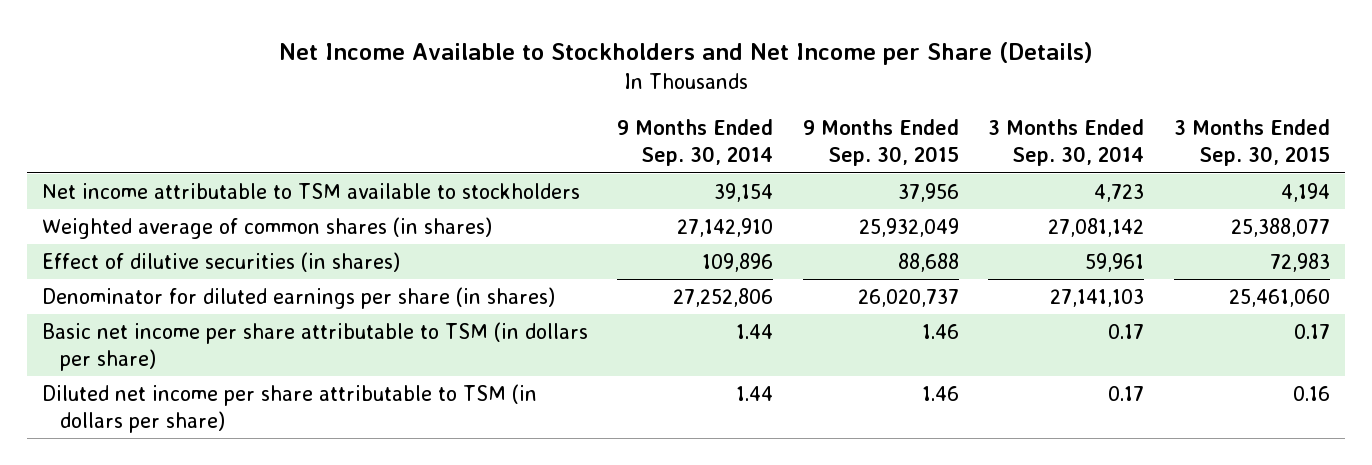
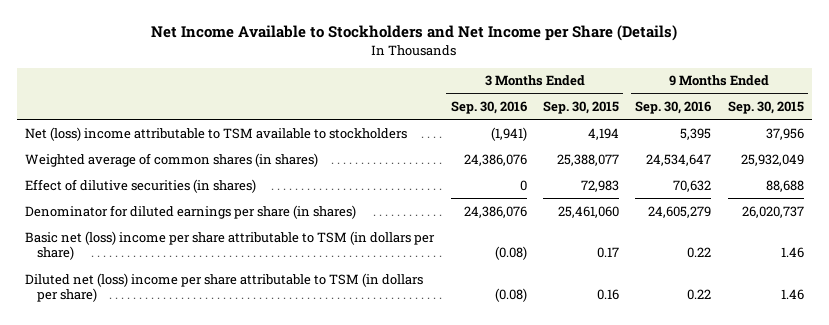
[617,119,774,167] 9 Months Ended Sep. 30, 2014 -> none
[988,119,1145,167] 3 Months Ended Sep. 30, 2014 -> none
none -> [450,100,527,114] Sep. 30, 2016
none -> [635,100,712,114] Sep. 30, 2016
[41,182,580,199] Net income attributable to TSM available to stockholders -> [25,126,408,141] Net (loss) income attributable to TSM available to stockholders
[41,321,588,371] Basic net income per share attributable to TSM (in dollars per share) -> [25,230,436,261] Basic net (loss) income per share attributable to TSM (in dollars per share)
[41,383,537,433] Diluted net income per share attributable to TSM (in dollars per share) -> [25,272,424,303] Diluted net (loss) income per share attributable to TSM (in dollars per share)

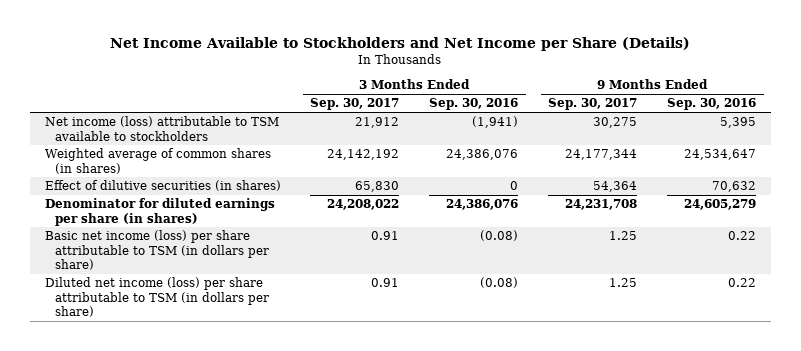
[542,100,619,114] Sep. 30, 2015 -> none
[727,100,804,114] Sep. 30, 2015 -> none
none -> [310,98,400,111] Sep. 30, 2017
none -> [548,98,638,111] Sep. 30, 2017
[25,126,408,141] Net (loss) income attributable to TSM available to stockholders -> [44,116,279,141] Net income (loss) attributable to TSM available to stockholders
[25,230,436,261] Basic net (loss) income per share attributable to TSM (in dollars per share) -> [44,230,270,271] Basic net income (loss) per share attributable to TSM (in dollars per share)
[25,272,424,303] Diluted net (loss) income per share attributable to TSM (in dollars per share) -> [44,277,270,318] Diluted net income (loss) per share attributable to TSM (in dollars per share)

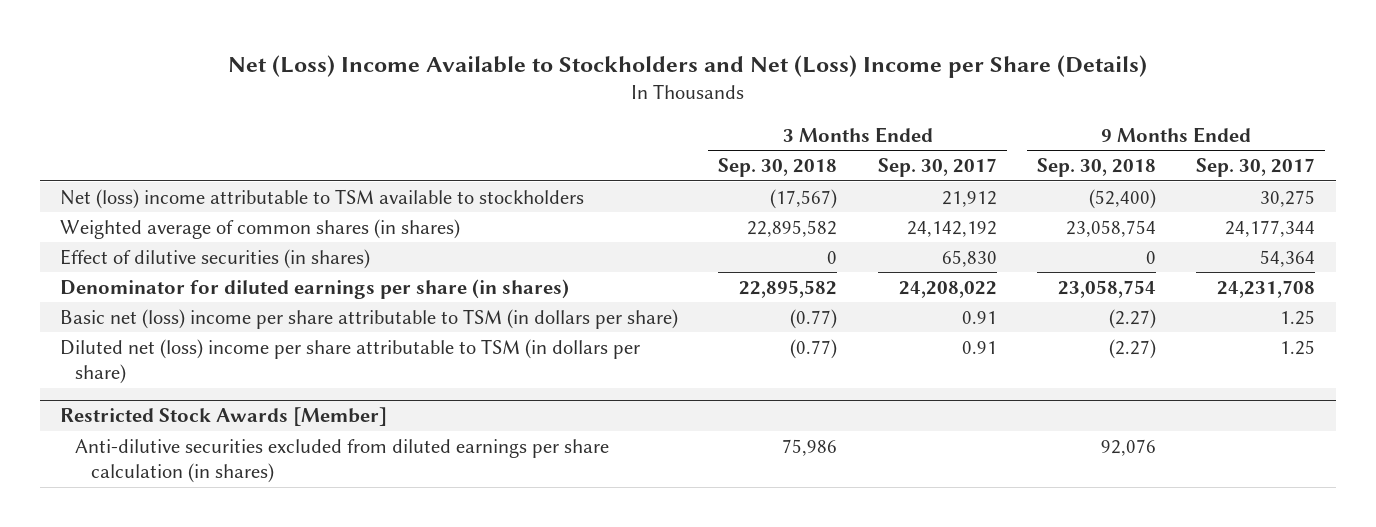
[110,37,691,52] Net Income Available to Stockholders and Net Income per Share (Details) -> [227,54,1147,78] Net (Loss) Income Available to Stockholders and Net (Loss) Income per Share (Details)
[429,98,519,111] Sep. 30, 2016 -> none
[667,98,757,111] Sep. 30, 2016 -> none
none -> [718,158,838,178] Sep. 30, 2018
none -> [1037,158,1157,178] Sep. 30, 2018
[44,116,279,141] Net income (loss) attributable to TSM available to stockholders -> [60,188,585,209] Net (loss) income attributable to TSM available to stockholders
[44,230,270,271] Basic net income (loss) per share attributable to TSM (in dollars per share) -> [60,308,679,329] Basic net (loss) income per share attributable to TSM (in dollars per share)
[44,277,270,318] Diluted net income (loss) per share attributable to TSM (in dollars per share) -> [60,338,641,385] Diluted net (loss) income per share attributable to TSM (in dollars per share)
none -> [60,407,388,427] Restricted Stock Awards [Member]
none -> [75,438,610,484] Anti-dilutive securities excluded from diluted earnings per share calculation (in shares)

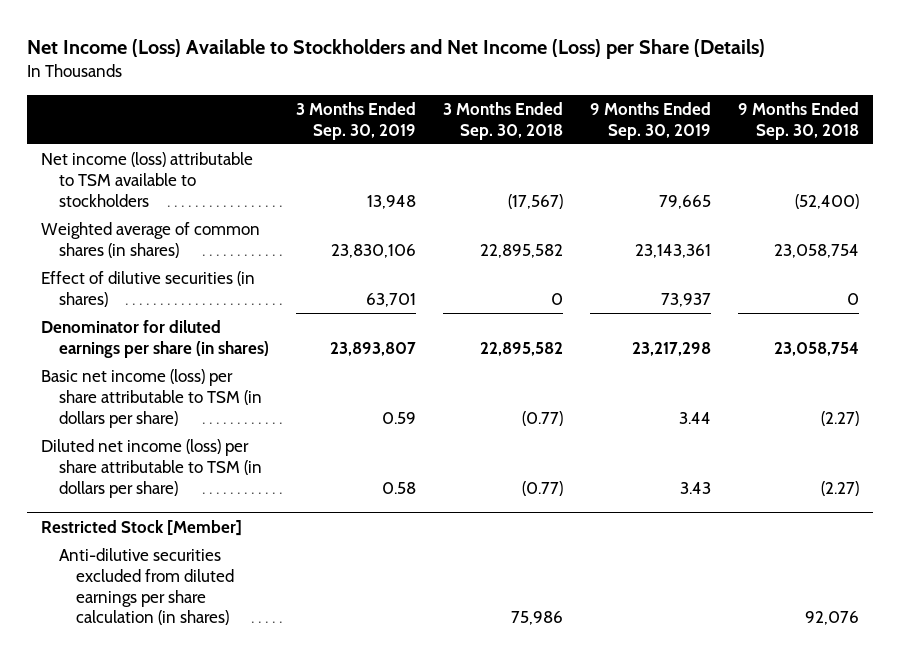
[227,54,1147,78] Net (Loss) Income Available to Stockholders and Net (Loss) Income per Share (Details) -> [27,39,766,60] Net Income (Loss) Available to Stockholders and Net Income (Loss) per Share (Details)
[877,158,997,178] Sep. 30, 2017 -> none
[1196,158,1316,178] Sep. 30, 2017 -> none
none -> [295,101,416,140] 3 Months Ended Sep. 30, 2019
none -> [589,101,711,140] 9 Months Ended Sep. 30, 2019
[60,188,585,209] Net (loss) income attributable to TSM available to stockholders -> [41,152,254,207] Net income (loss) attributable to TSM available to stockholders
[60,308,679,329] Basic net (loss) income per share attributable to TSM (in dollars per share) -> [41,369,262,428] Basic net income (loss) per share attributable to TSM (in dollars per share)
[60,338,641,385] Diluted net (loss) income per share attributable to TSM (in dollars per share) -> [41,439,262,498] Diluted net income (loss) per share attributable to TSM (in dollars per share)
[60,407,388,427] Restricted Stock Awards [Member] -> [41,519,243,536] Restricted Stock [Member]

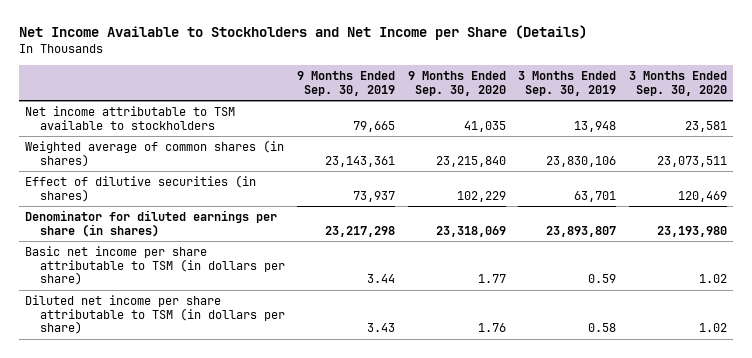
[27,39,766,60] Net Income (Loss) Available to Stockholders and Net Income (Loss) per Share (Details) -> [19,25,588,41] Net Income Available to Stockholders and Net Income per Share (Details)
[442,101,563,140] 3 Months Ended Sep. 30, 2018 -> none
[738,101,860,140] 9 Months Ended Sep. 30, 2018 -> none
none -> [407,71,506,96] 9 Months Ended Sep. 30, 2020
none -> [628,71,727,96] 3 Months Ended Sep. 30, 2020
[41,152,254,207] Net income (loss) attributable to TSM available to stockholders -> [25,106,236,130] Net income attributable to TSM available to stockholders
[41,519,243,536] Restricted Stock [Member] -> none
[58,548,235,626] Anti-dilutive securities excluded from diluted earnings per share calculation (in shares) -> none
[41,369,262,428] Basic net income (loss) per share attributable to TSM (in dollars per share) -> [25,246,285,286] Basic net income per share attributable to TSM (in dollars per share)
[41,439,262,498] Diluted net income (loss) per share attributable to TSM (in dollars per share) -> [25,295,285,335] Diluted net income per share attributable to TSM (in dollars per share)

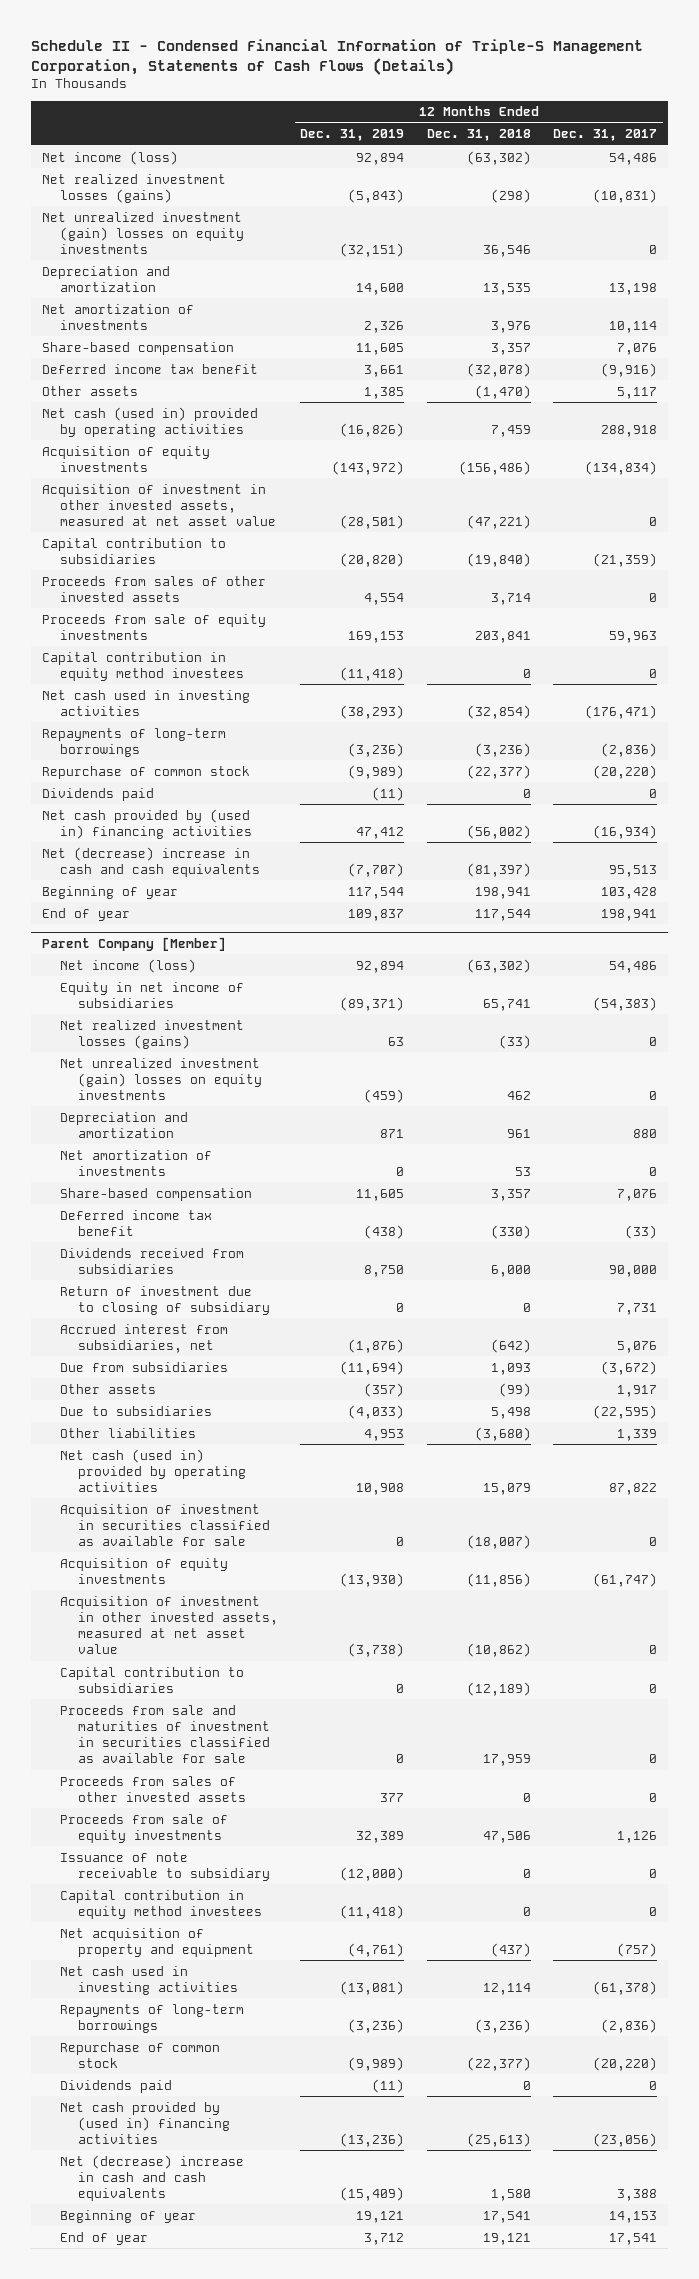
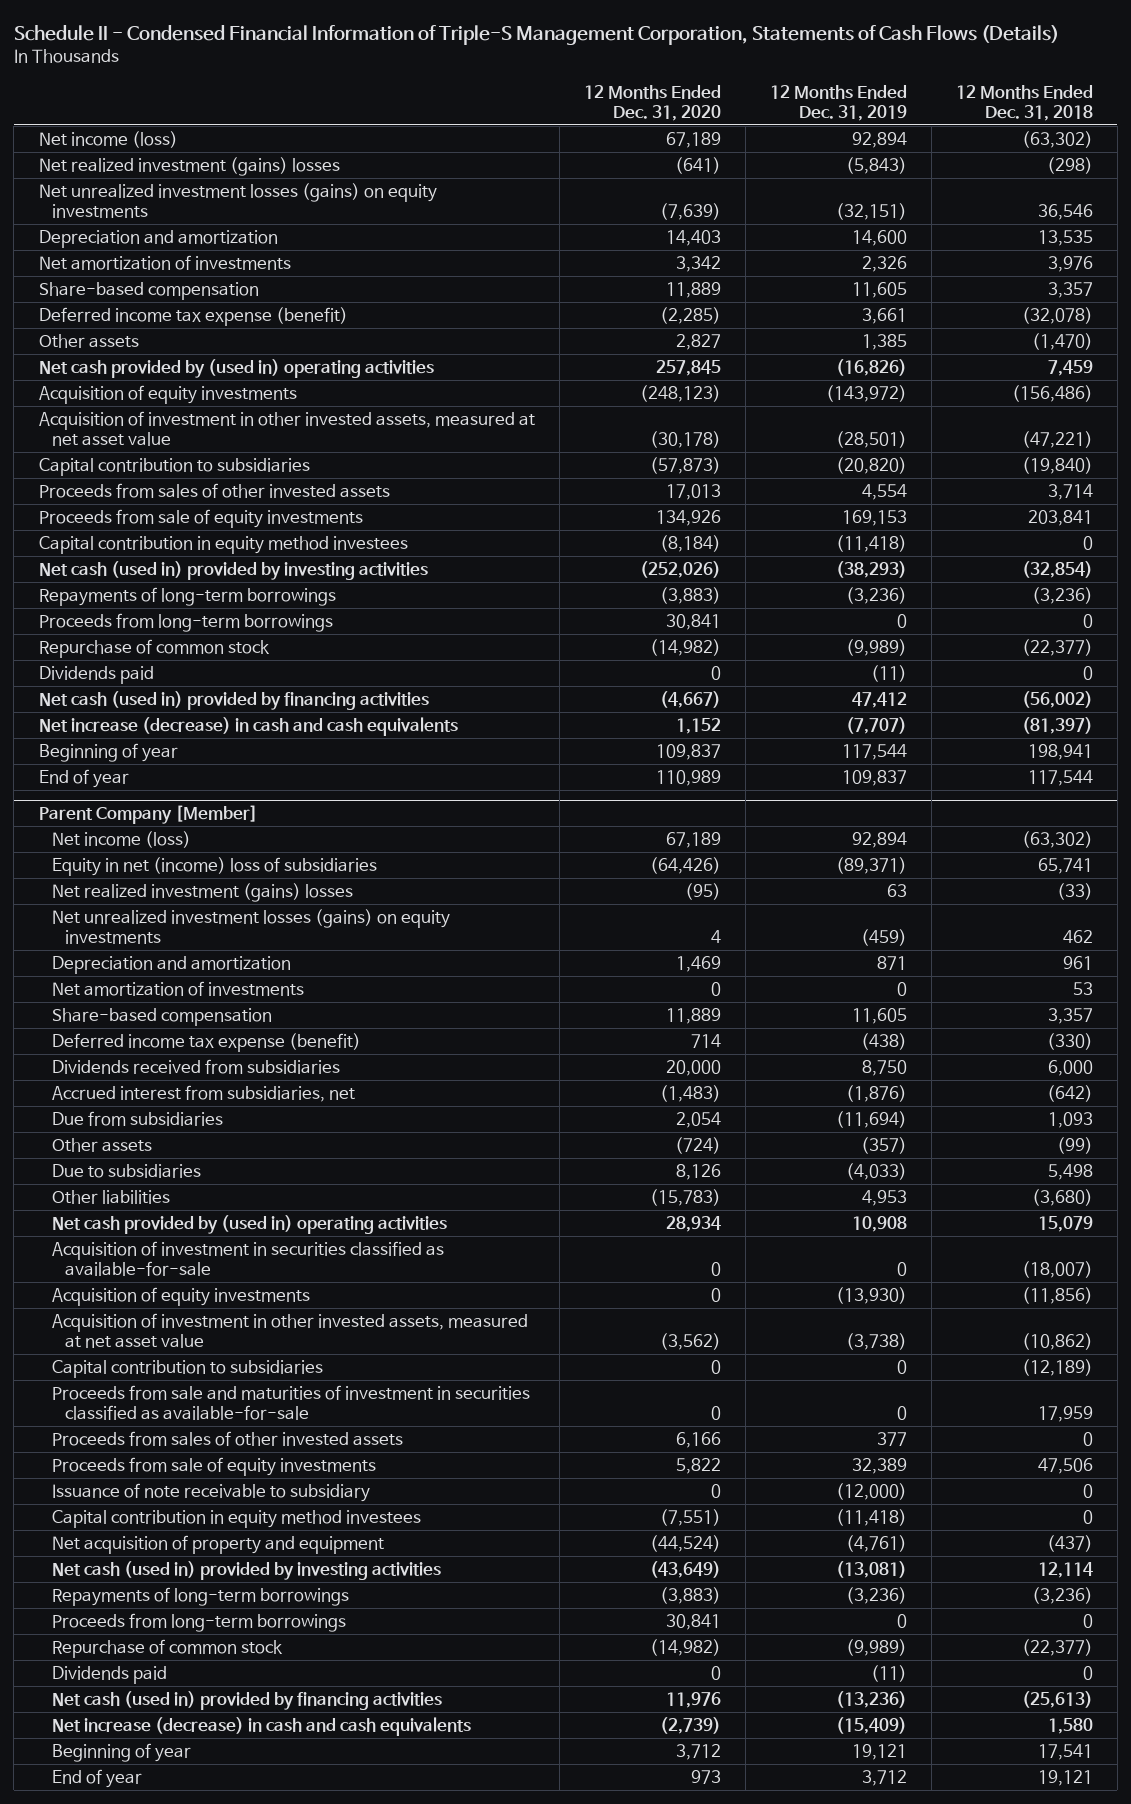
[553,129,658,142] Dec. 31, 2017 -> none
none -> [583,84,721,122] 12 Months Ended Dec. 31, 2020
[42,173,227,203] Net realized investment losses (gains) -> [38,156,340,176] Net realized investment (gains) losses
[42,211,245,254] Net unrealized investment (gain) losses on equity investments -> [38,182,437,219] Net unrealized investment losses (gains) on equity investments
[42,363,259,374] Deferred income tax benefit -> [38,306,348,326] Deferred income tax expense (benefit)
[42,406,259,437] Net cash (used in) provided by operating activities -> [38,358,434,378] Net cash provided by (used in) operating activities
[42,689,251,716] Net cash used in investing activities -> [38,560,428,580] Net cash (used in) provided by investing activities
none -> [38,612,333,632] Proceeds from long-term borrowings
[42,808,253,839] Net cash provided by (used in) financing activities -> [38,690,429,710] Net cash (used in) provided by financing activities
[42,846,261,877] Net (decrease) increase in cash and cash equivalents -> [38,716,458,736] Net increase (decrease) in cash and cash equivalents
[60,981,245,1008] Equity in net income of subsidiaries -> [51,856,377,876] Equity in net (income) loss of subsidiaries
[60,1019,245,1049] Net realized investment losses (gains) -> [51,882,353,902] Net realized investment (gains) losses
[60,1057,262,1100] Net unrealized investment (gain) losses on equity investments -> [51,908,450,945] Net unrealized investment losses (gains) on equity investments
[60,1209,213,1236] Deferred income tax benefit -> [51,1032,361,1052] Deferred income tax expense (benefit)
[60,1285,270,1315] Return of investment due to closing of subsidiary -> none
[60,1448,246,1492] Net cash (used in) provided by operating activities -> [51,1214,447,1234] Net cash provided by (used in) operating activities
[60,1503,270,1546] Acquisition of investment in securities classified as available for sale -> [51,1240,444,1277] Acquisition of investment in securities classified as available-for-sale
[60,1704,270,1764] Proceeds from sale and maturities of investment in securities classified as available for sale -> [51,1384,530,1421] Proceeds from sale and maturities of investment in securities classified as available-for-sale
[60,1965,238,1995] Net cash used in investing activities -> [51,1560,441,1580] Net cash (used in) provided by investing activities
none -> [51,1612,346,1632] Proceeds from long-term borrowings
[60,2101,230,2144] Net cash provided by (used in) financing activities -> [51,1690,442,1710] Net cash (used in) provided by financing activities
[60,2154,245,2201] Net (decrease) increase in cash and cash equivalents -> [51,1716,471,1736] Net increase (decrease) in cash and cash equivalents

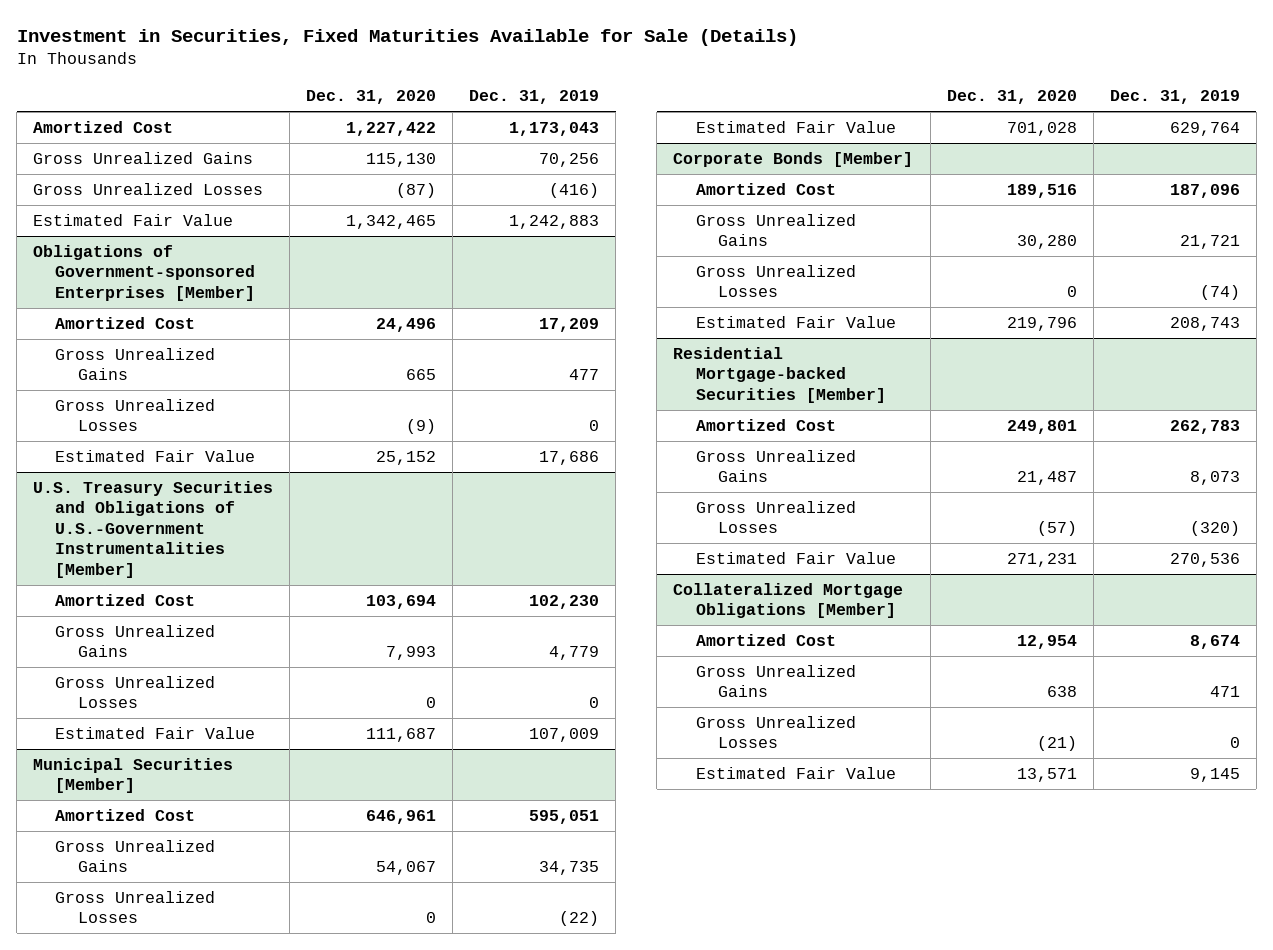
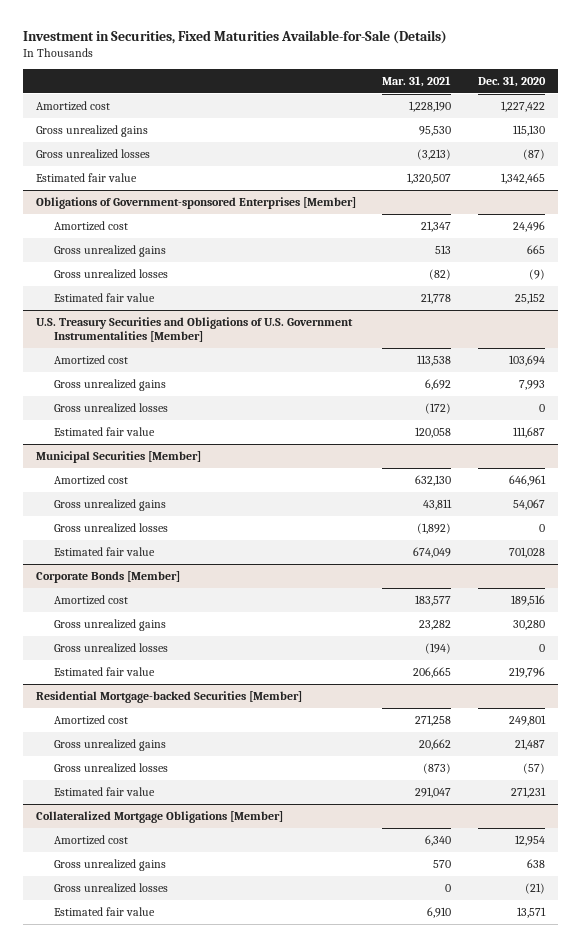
[16,29,798,47] Investment in Securities, Fixed Maturities Available for Sale (Details) -> [22,30,447,45] Investment in Securities, Fixed Maturities Available-for-Sale (Details)
[469,90,600,105] Dec. 31, 2019 -> none
none -> [382,75,452,87] Mar. 31, 2021
[33,120,174,133] Amortized Cost -> [36,100,111,111] Amortized cost
[33,151,254,164] Gross Unrealized Gains -> [36,124,149,137] Gross unrealized gains
[33,182,264,195] Gross Unrealized Losses -> [36,148,151,159] Gross unrealized losses
[33,213,234,226] Estimated Fair Value -> [36,172,138,182] Estimated fair value
[55,316,196,329] Amortized Cost -> [54,220,129,231] Amortized cost
[55,347,216,381] Gross Unrealized Gains -> [54,244,167,257] Gross unrealized gains
[55,398,216,432] Gross Unrealized Losses -> [54,268,169,279] Gross unrealized losses
[55,449,256,462] Estimated Fair Value -> [54,292,156,302] Estimated fair value
[33,480,274,579] U.S. Treasury Securities and Obligations of U.S.-Government Instrumentalities [Member] -> [36,316,354,343] U.S. Treasury Securities and Obligations of U.S. Government Instrumentalities [Member]
[55,593,196,606] Amortized Cost -> [54,354,129,365] Amortized cost
[55,624,216,658] Gross Unrealized Gains -> [54,378,167,391] Gross unrealized gains
[55,675,216,709] Gross Unrealized Losses -> [54,402,169,413] Gross unrealized losses
[55,726,256,739] Estimated Fair Value -> [54,426,156,436] Estimated fair value
[55,808,196,821] Amortized Cost -> [54,474,129,485] Amortized cost
[55,839,216,873] Gross Unrealized Gains -> [54,498,167,511] Gross unrealized gains
[55,890,216,924] Gross Unrealized Losses -> [54,522,169,533] Gross unrealized losses
[695,120,896,133] Estimated Fair Value -> [54,546,156,556] Estimated fair value
[695,182,836,195] Amortized Cost -> [54,594,129,605] Amortized cost
[695,213,856,247] Gross Unrealized Gains -> [54,618,167,631] Gross unrealized gains
[695,264,856,298] Gross Unrealized Losses -> [54,642,169,653] Gross unrealized losses
[695,315,896,328] Estimated Fair Value -> [54,666,156,676] Estimated fair value
[695,418,836,431] Amortized Cost -> [54,714,129,725] Amortized cost
[695,449,856,483] Gross Unrealized Gains -> [54,738,167,751] Gross unrealized gains
[695,500,856,534] Gross Unrealized Losses -> [54,762,169,773] Gross unrealized losses
[695,551,896,564] Estimated Fair Value -> [54,786,156,796] Estimated fair value
[695,633,836,646] Amortized Cost -> [54,834,129,845] Amortized cost
[695,664,856,698] Gross Unrealized Gains -> [54,858,167,871] Gross unrealized gains
[695,715,856,749] Gross Unrealized Losses -> [54,882,169,893] Gross unrealized losses
[695,766,896,779] Estimated Fair Value -> [54,906,156,916] Estimated fair value

